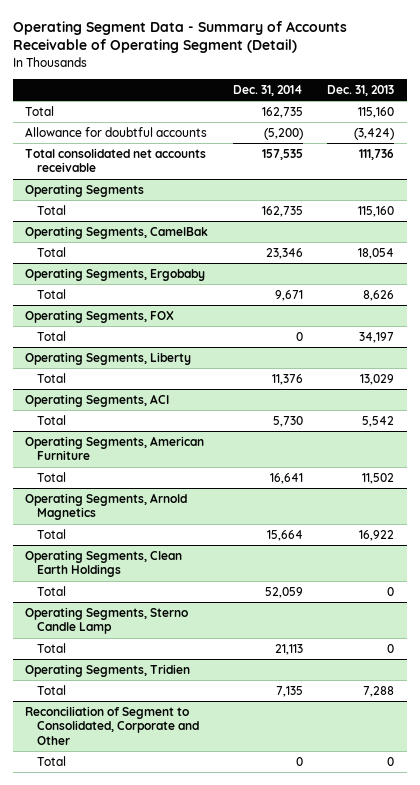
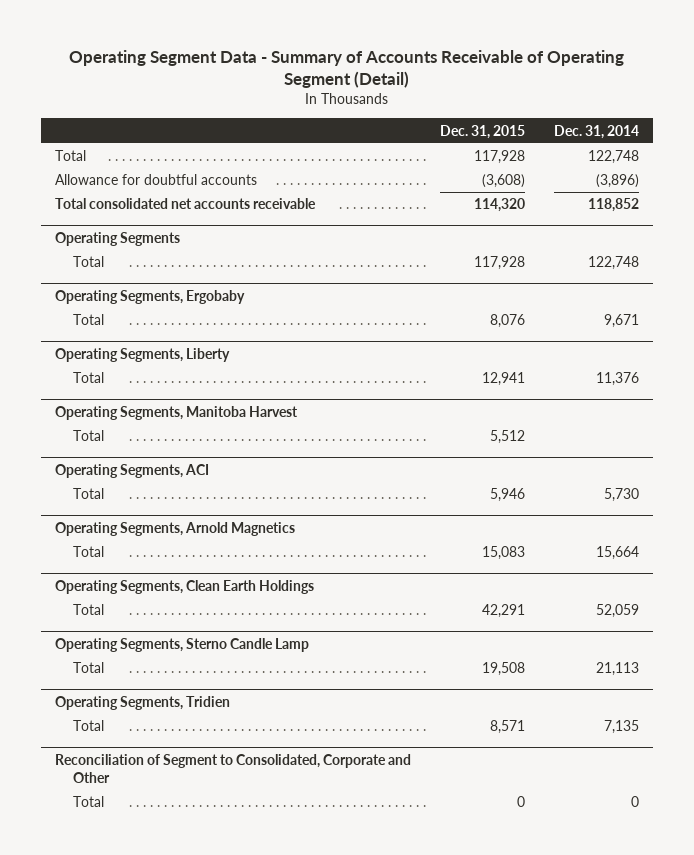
[327,84,395,96] Dec. 31, 2013 -> none
none -> [440,124,526,139] Dec. 31, 2015
[261,106,303,118] 162,735 -> [587,150,639,165] 122,748
[263,127,303,140] (5,200) -> [595,174,639,189] (3,896)
[261,148,303,160] 157,535 -> [587,198,639,213] 118,852
[25,225,209,239] Operating Segments, CamelBak -> none
[36,246,66,257] Total -> none
[261,205,303,217] 162,735 -> [587,256,639,271] 122,748
[25,309,175,323] Operating Segments, FOX -> none
[36,330,66,341] Total -> none
none -> [55,405,299,420] Operating Segments, Manitoba Harvest
none -> [73,430,105,442] Total
[25,435,205,461] Operating Segments, American Furniture -> none
[36,471,66,482] Total -> none

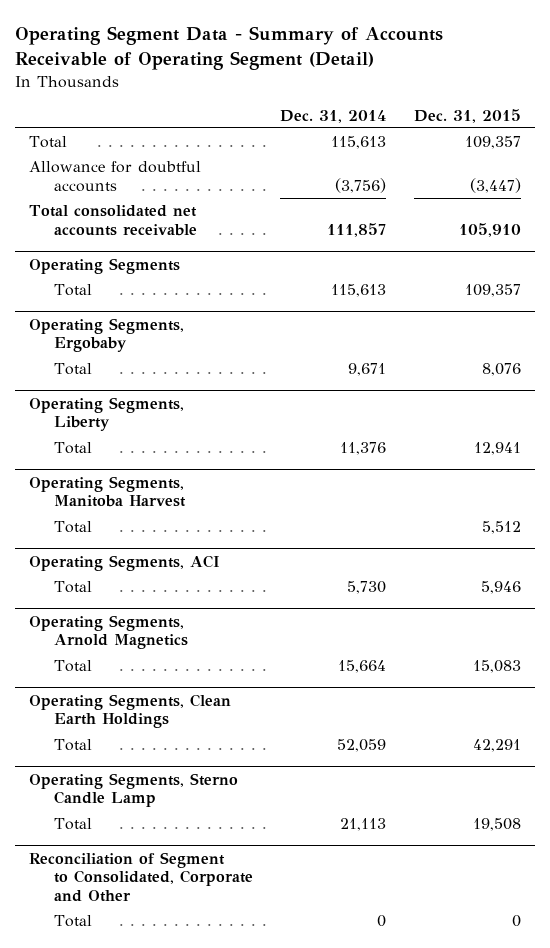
[474,150,526,165] 117,928 -> [464,136,521,150] 109,357
[587,150,639,165] 122,748 -> [331,136,387,150] 115,613
[482,174,526,189] (3,608) -> [469,178,521,194] (3,447)
[595,174,639,189] (3,896) -> [335,178,387,194] (3,756)
[474,198,526,213] 114,320 -> [458,223,521,238] 105,910
[587,198,639,213] 118,852 -> [327,223,387,238] 111,857
[474,256,526,271] 117,928 -> [464,284,521,298] 109,357
[587,256,639,271] 122,748 -> [331,284,387,298] 115,613
[55,695,231,710] Operating Segments, Tridien -> none
[73,720,105,732] Total -> none

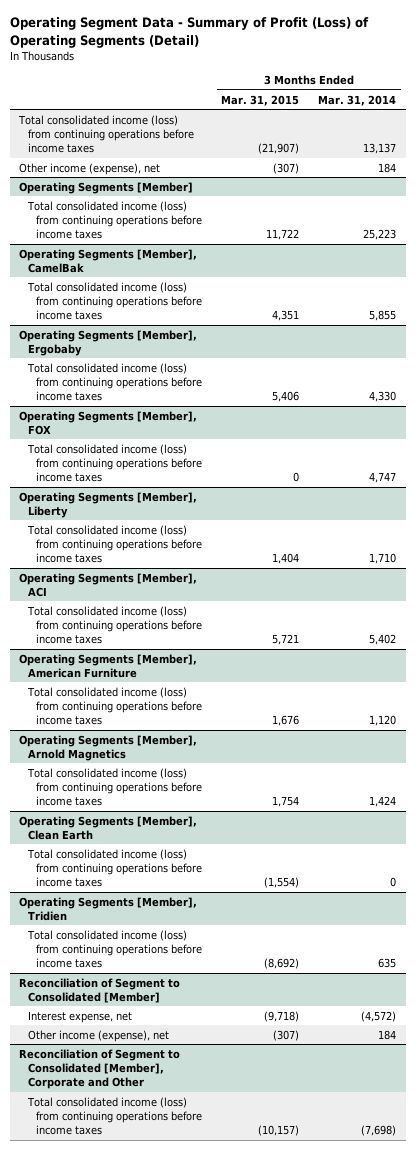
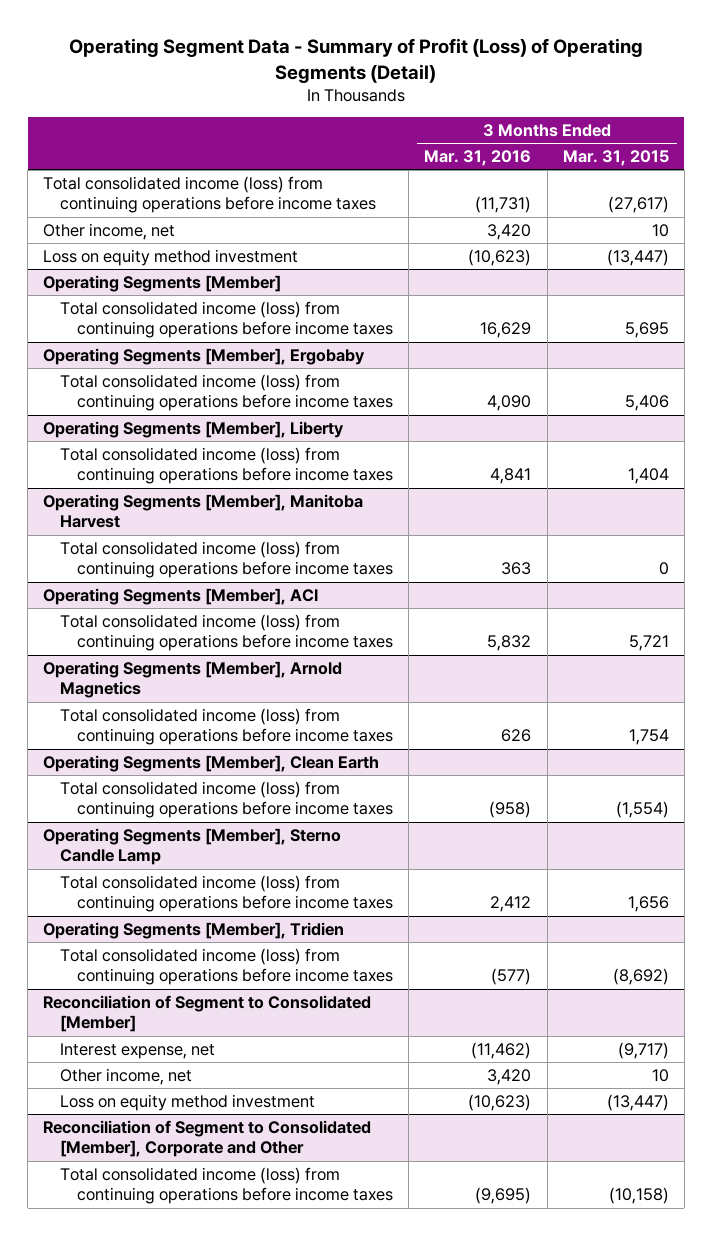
[318,94,397,106] Mar. 31, 2014 -> none
none -> [424,149,532,166] Mar. 31, 2016
[258,142,300,154] (21,907) -> [607,196,669,214] (27,617)
[19,162,161,175] Other income (expense), net -> [43,222,176,240] Other income, net
[273,162,300,174] (307) -> [651,223,669,237] 10
none -> [43,248,299,266] Loss on equity method investment
[19,248,198,273] Operating Segments [Member], CamelBak -> none
[26,281,203,320] Total consolidated income (loss) from continuing operations before income taxes -> none
[266,228,300,240] 11,722 -> [624,322,669,339] 5,695
[19,410,198,435] Operating Segments [Member], FOX -> none
[26,443,203,482] Total consolidated income (loss) from continuing operations before income taxes -> none
none -> [43,493,364,529] Operating Segments [Member], Manitoba Harvest
none -> [60,540,394,579] Total consolidated income (loss) from continuing operations before income taxes
[19,653,198,678] Operating Segments [Member], American Furniture -> none
[26,686,203,725] Total consolidated income (loss) from continuing operations before income taxes -> none
none -> [43,827,342,866] Operating Segments [Member], Sterno Candle Lamp
none -> [60,874,394,913] Total consolidated income (loss) from continuing operations before income taxes
[264,1010,300,1022] (9,718) -> [617,1041,669,1059] (9,717)
[27,1029,169,1042] Other income (expense), net -> [60,1067,193,1085] Other income, net
[273,1029,300,1041] (307) -> [651,1068,669,1082] 10
none -> [60,1093,316,1111] Loss on equity method investment
[258,1124,300,1136] (10,157) -> [608,1187,669,1205] (10,158)

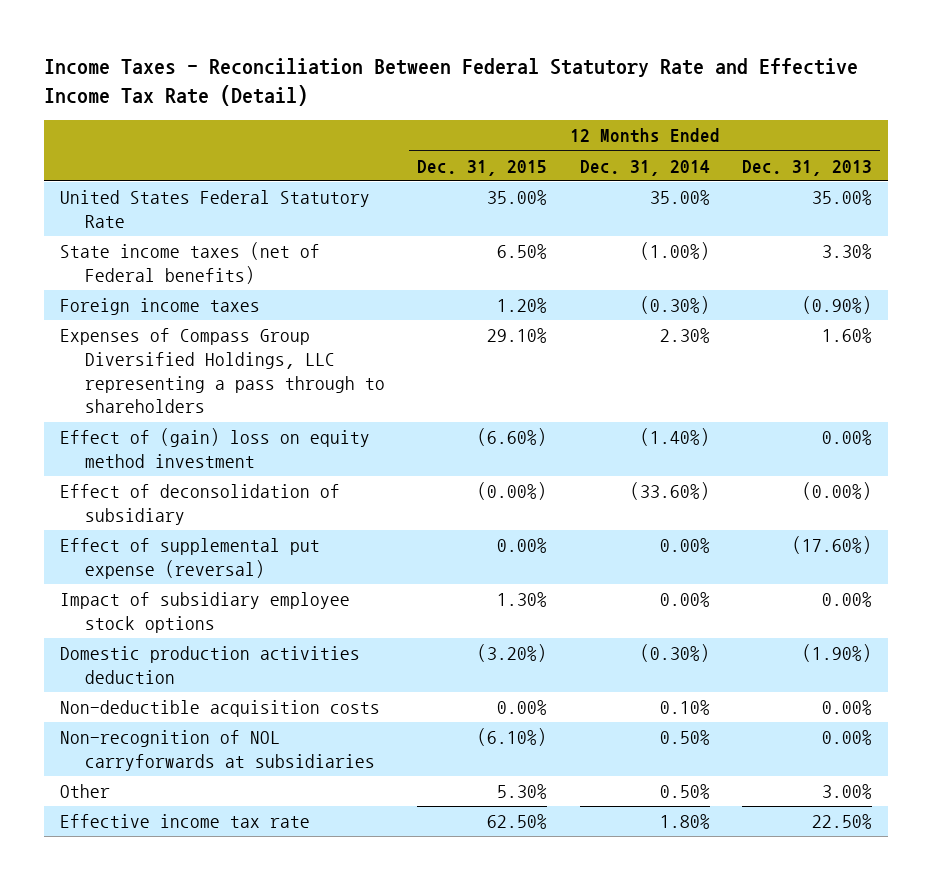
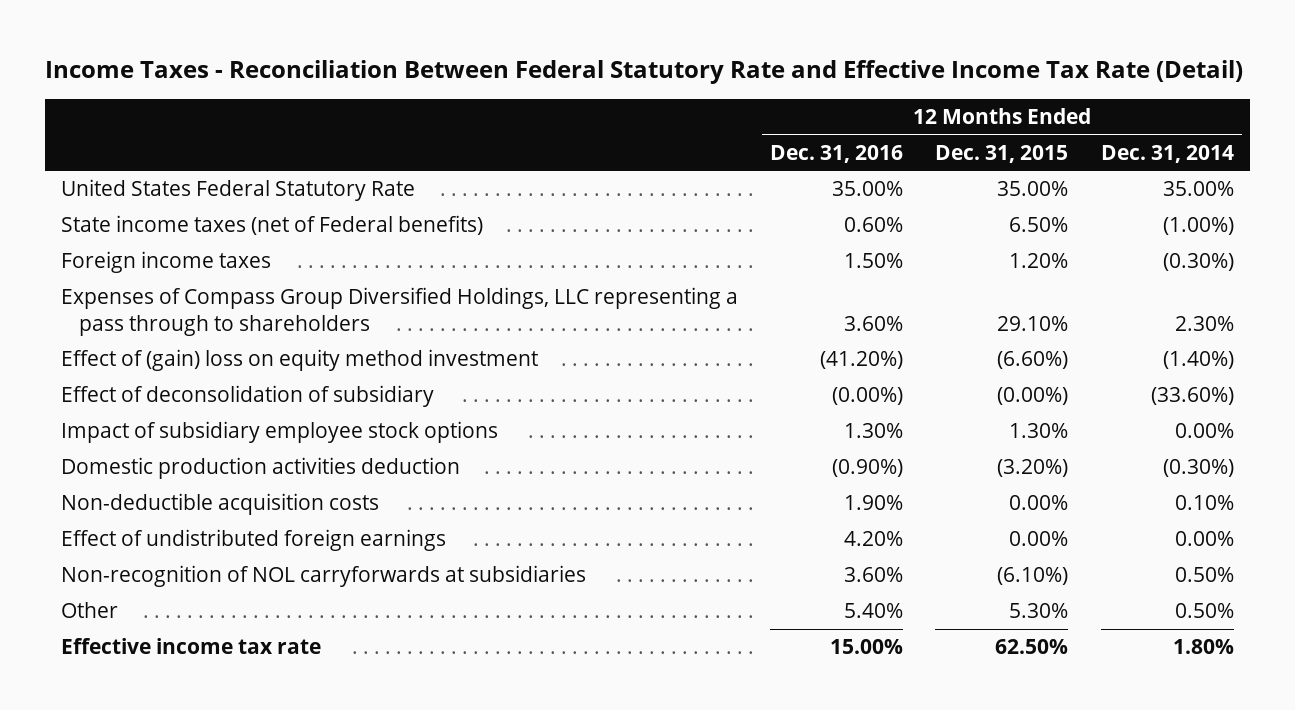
[742,159,873,176] Dec. 31, 2013 -> none
none -> [770,144,904,163] Dec. 31, 2016
[60,538,321,579] Effect of supplemental put expense (reversal) -> none
none -> [61,529,447,552] Effect of undistributed foreign earnings

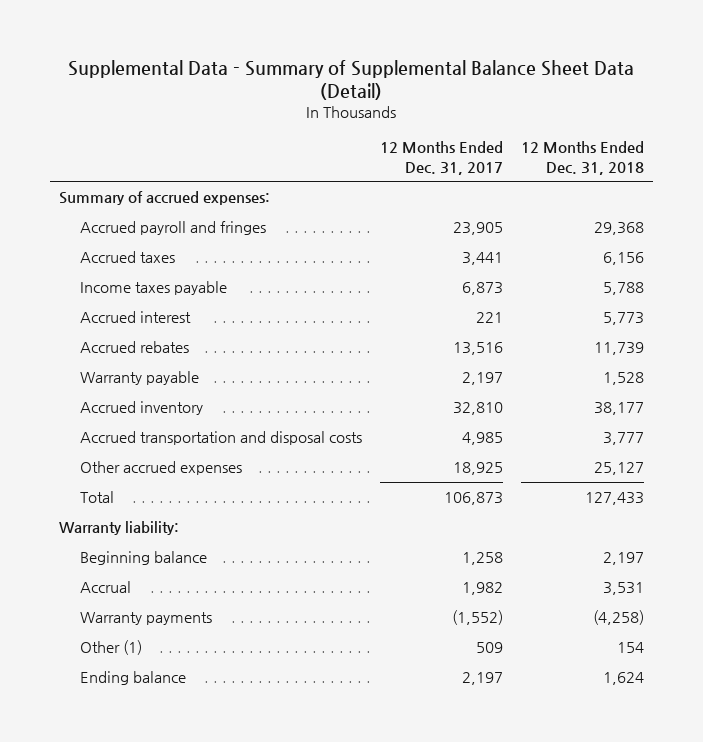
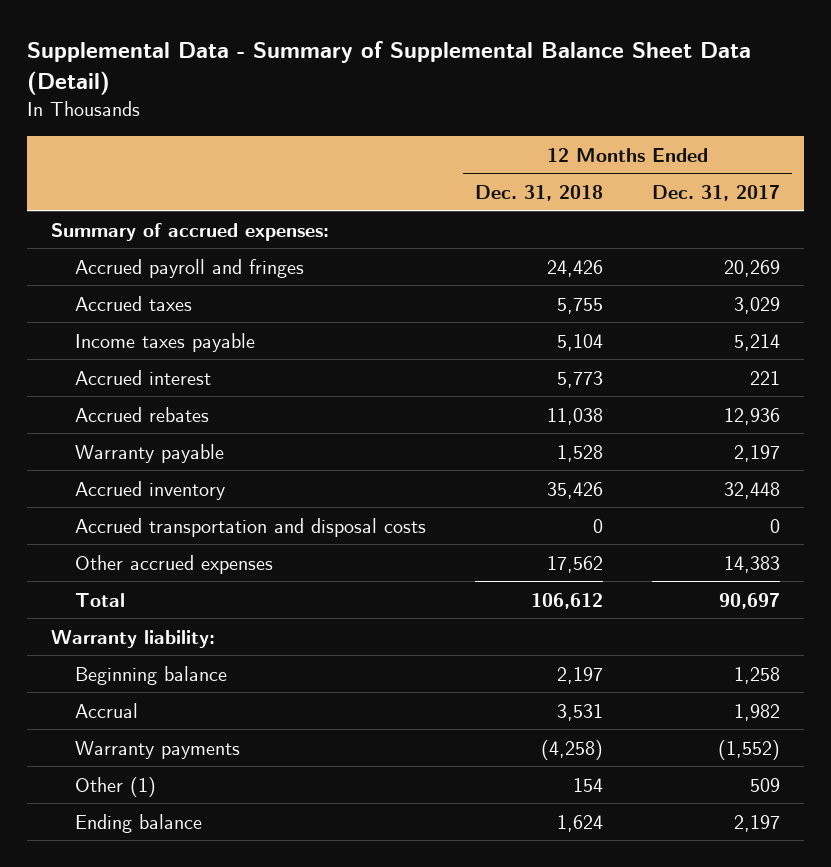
[452,222,503,236] 23,905 -> [723,259,780,277] 20,269
[593,222,644,236] 29,368 -> [547,259,604,277] 24,426
[461,252,503,266] 3,441 -> [733,296,780,314] 3,029
[602,252,644,266] 6,156 -> [557,297,604,314] 5,755
[461,282,503,296] 6,873 -> [733,333,780,351] 5,214
[602,282,644,296] 5,788 -> [557,333,604,351] 5,104
[452,342,503,356] 13,516 -> [723,407,780,425] 12,936
[593,342,644,356] 11,739 -> [547,407,604,425] 11,038
[452,402,503,416] 32,810 -> [723,481,780,499] 32,448
[593,402,644,416] 38,177 -> [547,481,604,499] 35,426
[461,432,503,446] 4,985 -> [769,518,780,533] 0
[602,432,644,446] 3,777 -> [593,518,604,533] 0
[452,462,503,476] 18,925 -> [723,555,780,573] 14,383
[593,462,644,476] 25,127 -> [547,555,604,573] 17,562
[443,492,503,506] 106,873 -> [718,592,780,609] 90,697
[584,492,644,506] 127,433 -> [531,592,604,609] 106,612

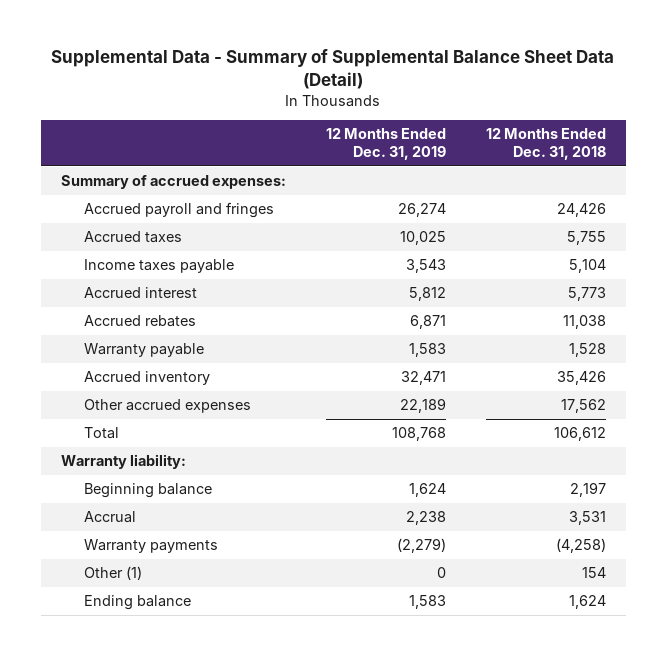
[651,184,780,201] Dec. 31, 2017 -> none
none -> [325,128,446,161] 12 Months Ended Dec. 31, 2019
[75,517,427,537] Accrued transportation and disposal costs -> none

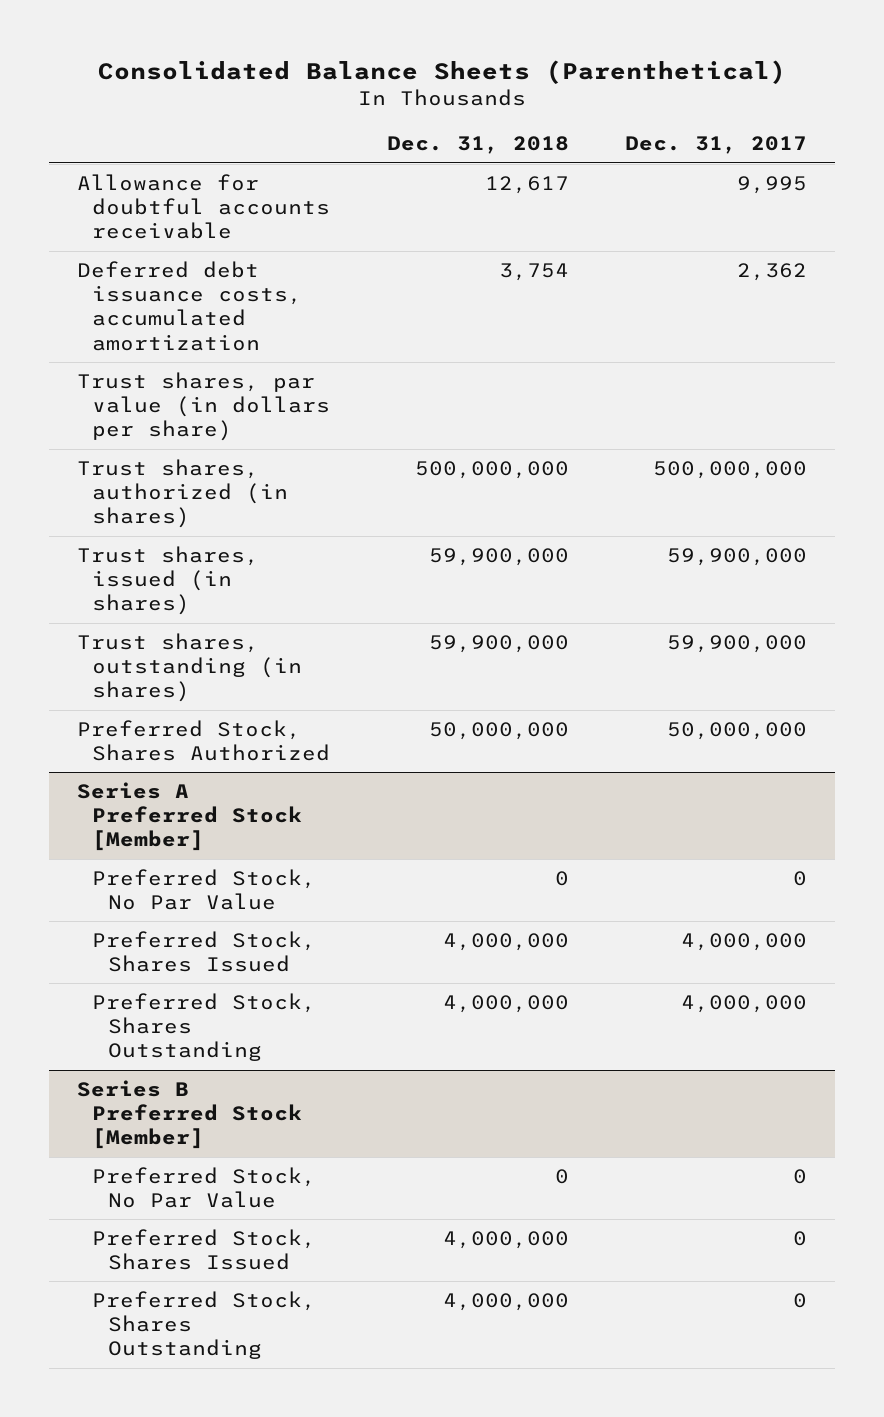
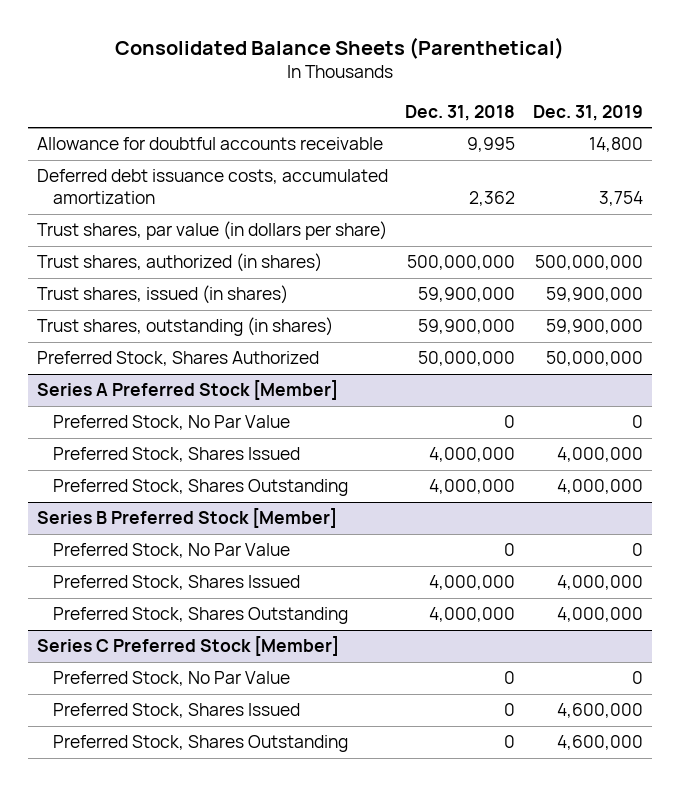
[624,136,807,155] Dec. 31, 2017 -> none
none -> [533,104,644,121] Dec. 31, 2019
[484,175,569,194] 12,617 -> [467,137,516,153] 9,995
[498,262,569,281] 3,754 -> [469,190,516,206] 2,362
none -> [36,636,339,657] Series C Preferred Stock [Member]
none -> [52,671,290,687] Preferred Stock, No Par Value
none -> [52,703,300,719] Preferred Stock, Shares Issued
none -> [52,735,348,753] Preferred Stock, Shares Outstanding

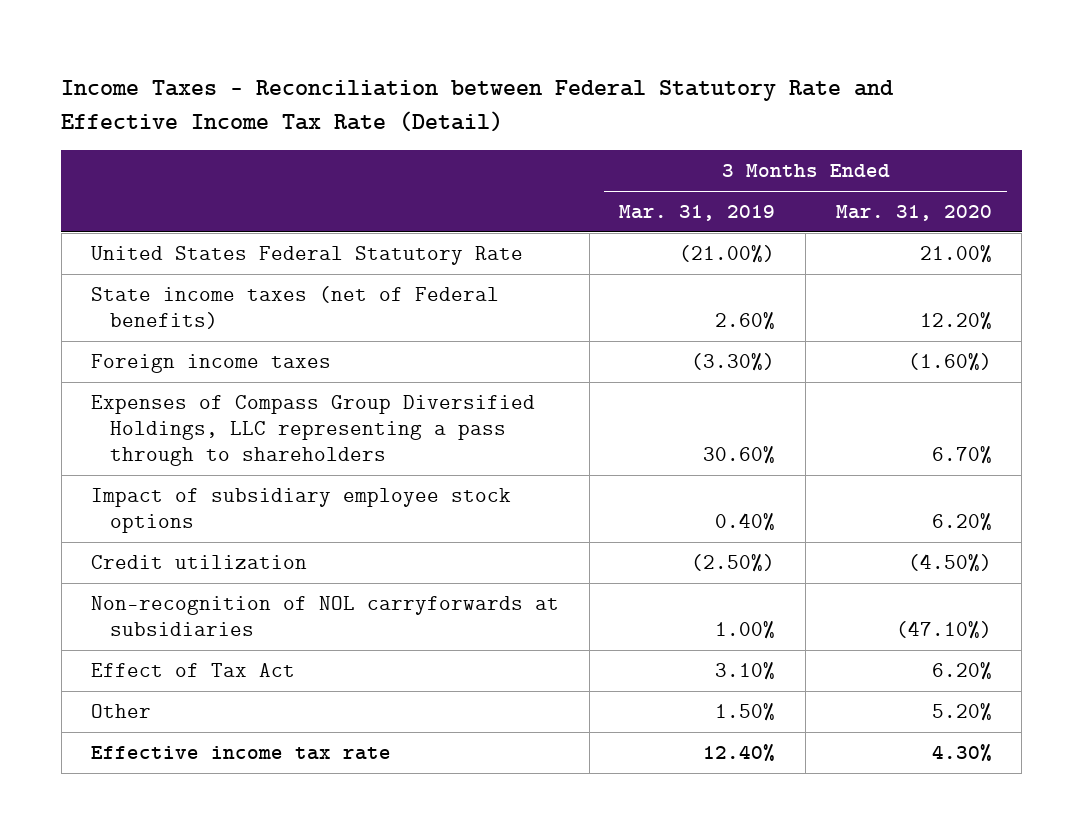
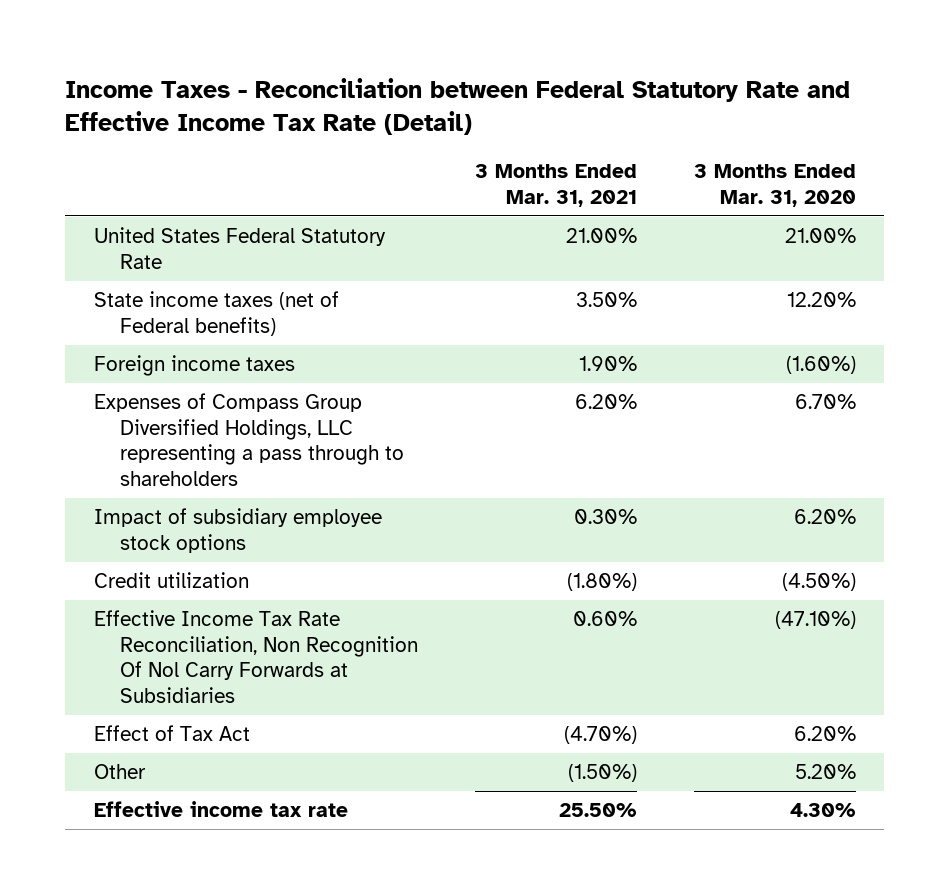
[619,205,776,222] Mar. 31, 2019 -> none
none -> [475,164,638,207] 3 Months Ended Mar. 31, 2021
[91,595,560,637] Non-recognition of NOL carryforwards at subsidiaries -> [93,610,419,703] Effective Income Tax Rate Reconciliation, Non Recognition Of Nol Carry Forwards at Subsidiaries

